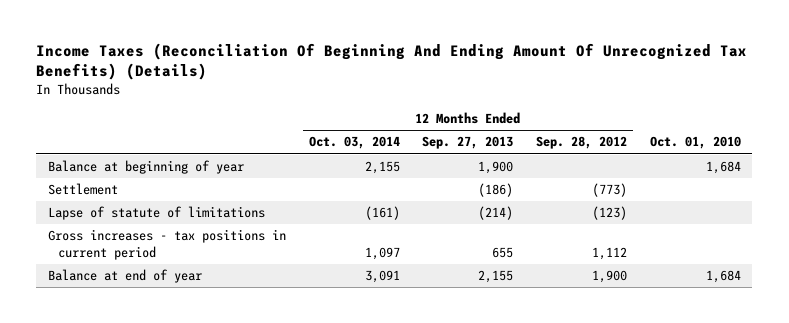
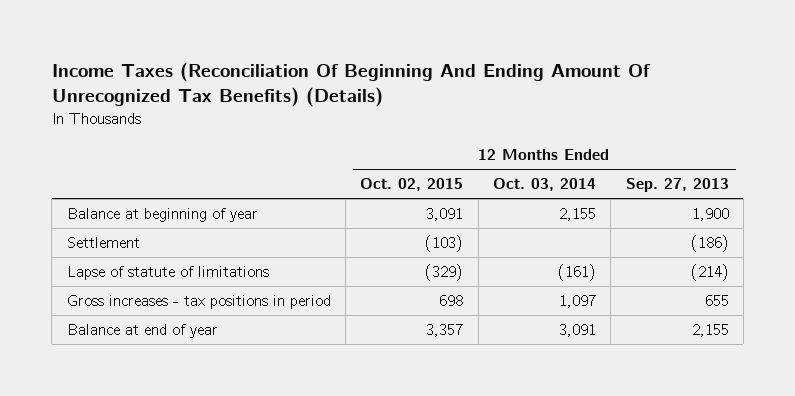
[536,136,628,150] Sep. 28, 2012 -> none
[650,136,742,150] Oct. 01, 2010 -> none
none -> [360,178,464,192] Oct. 02, 2015
[47,229,286,260] Gross increases - tax positions in current period -> [66,295,331,310] Gross increases - tax positions in period

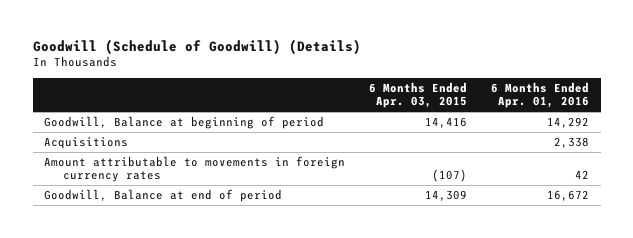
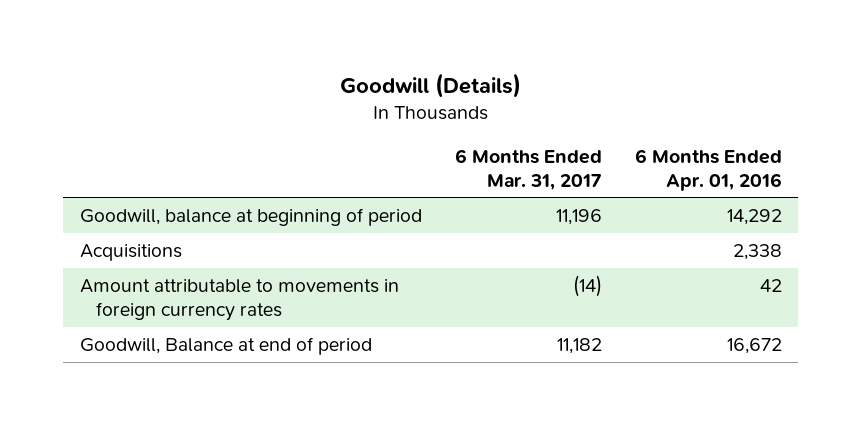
[32,38,361,55] Goodwill (Schedule of Goodwill) (Details) -> [339,73,521,99] Goodwill (Details)
[369,81,468,109] 6 Months Ended Apr. 03, 2015 -> none
none -> [454,148,602,190] 6 Months Ended Mar. 31, 2017
[44,115,325,129] Goodwill, Balance at beginning of period -> [79,207,422,226] Goodwill, balance at beginning of period

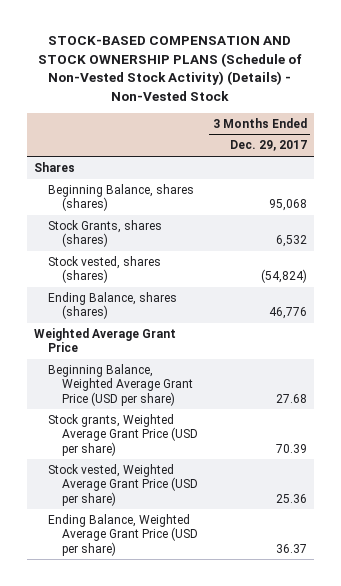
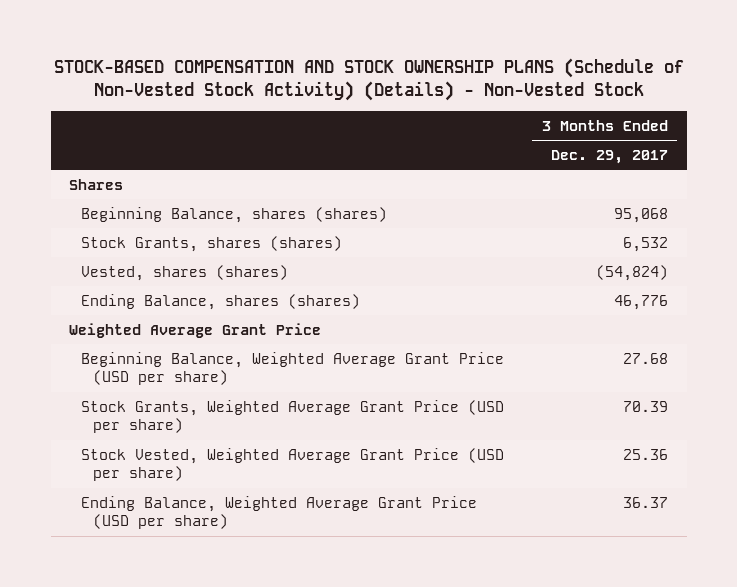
[47,256,161,284] Stock vested, shares (shares) -> [81,264,289,281] Vested, shares (shares)
[47,414,198,456] Stock grants, Weighted Average Grant Price (USD per share) -> [81,399,505,434] Stock Grants, Weighted Average Grant Price (USD per share)
[47,464,198,506] Stock vested, Weighted Average Grant Price (USD per share) -> [81,447,505,482] Stock Vested, Weighted Average Grant Price (USD per share)

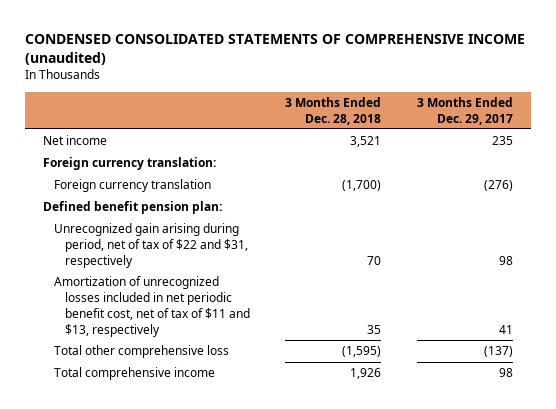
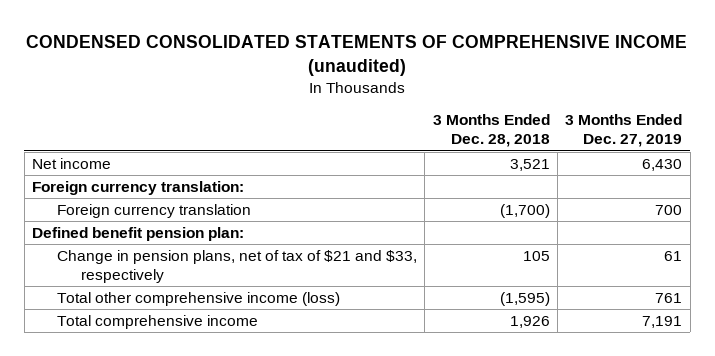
[416,96,513,125] 3 Months Ended Dec. 29, 2017 -> none
none -> [565,114,683,148] 3 Months Ended Dec. 27, 2019
[53,223,248,268] Unrecognized gain arising during period, net of tax of $22 and $31, respectively -> none
[53,276,250,337] Amortization of unrecognized losses included in net periodic benefit cost, net of tax of $11 and $13, respectively -> none
none -> [56,249,417,283] Change in pension plans, net of tax of $21 and $33, respectively
[53,345,229,359] Total other comprehensive loss -> [56,291,340,306] Total other comprehensive income (loss)

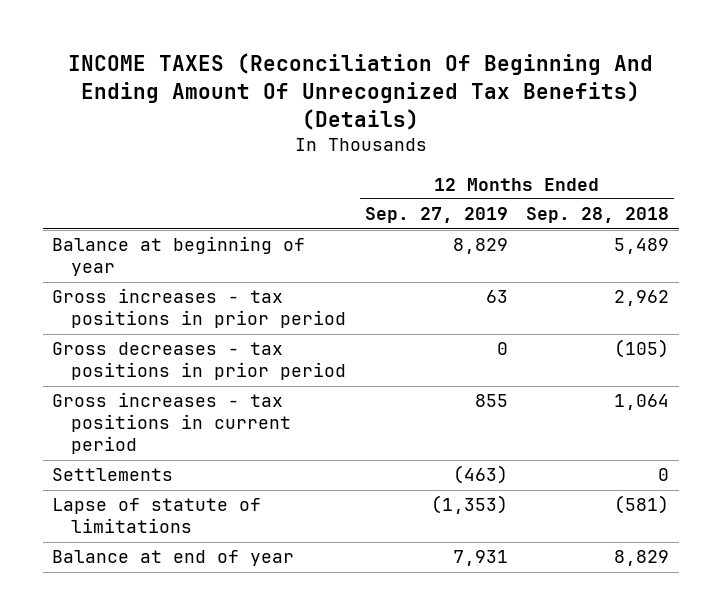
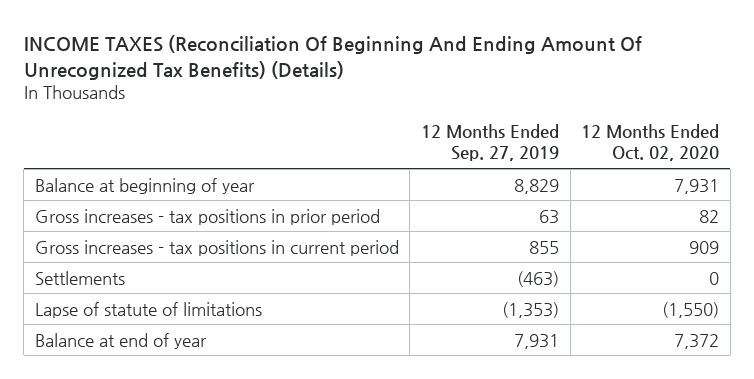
[526,207,670,224] Sep. 28, 2018 -> none
none -> [581,123,720,162] 12 Months Ended Oct. 02, 2020
[52,342,347,381] Gross decreases - tax positions in prior period -> none

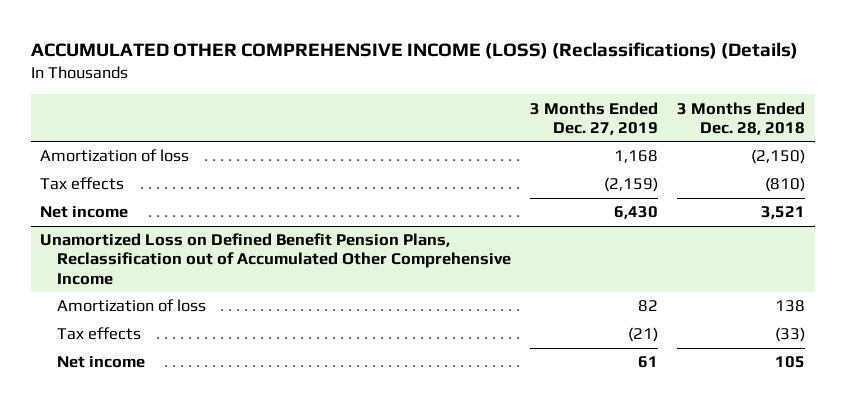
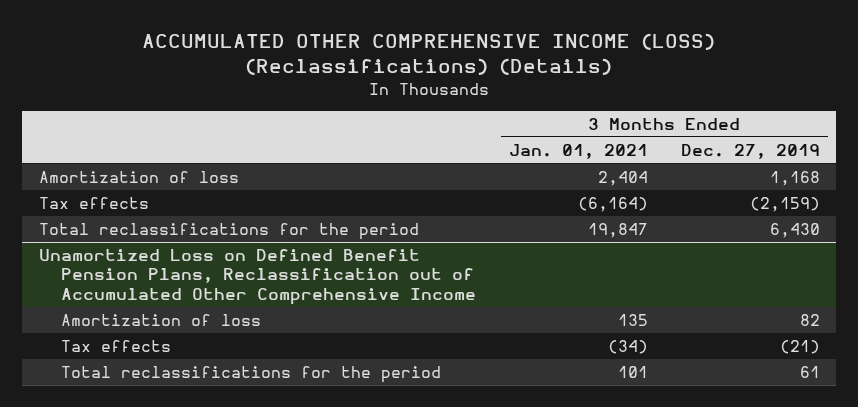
[677,101,806,135] 3 Months Ended Dec. 28, 2018 -> none
none -> [508,143,648,159] Jan. 01, 2021
[40,206,129,219] Net income -> [38,223,419,241] Total reclassifications for the period
[56,356,145,369] Net income -> [60,366,441,384] Total reclassifications for the period

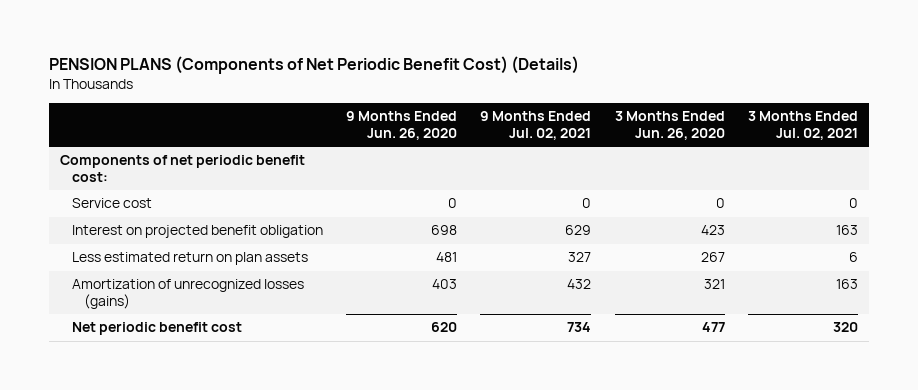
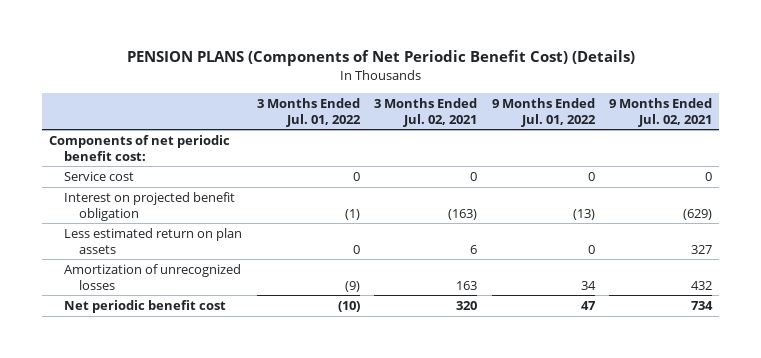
[346,111,458,140] 9 Months Ended Jun. 26, 2020 -> none
[614,111,725,140] 3 Months Ended Jun. 26, 2020 -> none
none -> [256,97,361,127] 3 Months Ended Jul. 01, 2022
none -> [491,97,596,127] 9 Months Ended Jul. 01, 2022
[565,225,592,236] 629 -> [683,208,713,220] (629)
[835,225,858,236] 163 -> [448,208,478,220] (163)
[72,279,305,309] Amortization of unrecognized losses (gains) -> [64,263,242,290] Amortization of unrecognized losses

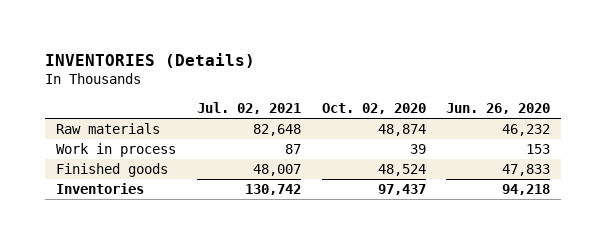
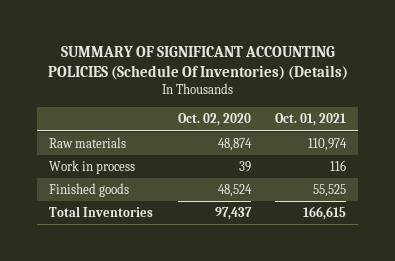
[45,53,256,69] INVENTORIES (Details) -> [47,45,348,80] SUMMARY OF SIGNIFICANT ACCOUNTING POLICIES (Schedule Of Inventories) (Details)
[196,101,301,114] Jul. 02, 2021 -> none
[446,102,551,114] Jun. 26, 2020 -> none
none -> [275,113,347,127] Oct. 01, 2021
[55,183,144,195] Inventories -> [49,206,154,218] Total Inventories

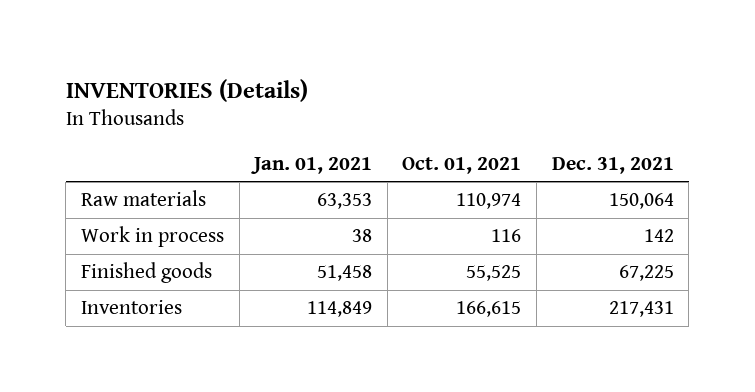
[47,45,348,80] SUMMARY OF SIGNIFICANT ACCOUNTING POLICIES (Schedule Of Inventories) (Details) -> [65,78,308,102] INVENTORIES (Details)
[177,113,251,127] Oct. 02, 2020 -> none
none -> [251,156,373,174] Jan. 01, 2021
none -> [551,156,674,174] Dec. 31, 2021
[49,206,154,218] Total Inventories -> [80,300,182,315] Inventories

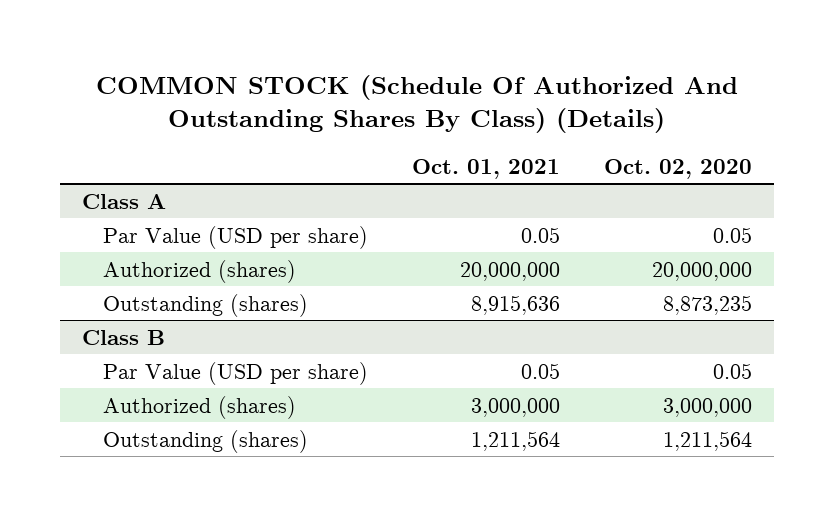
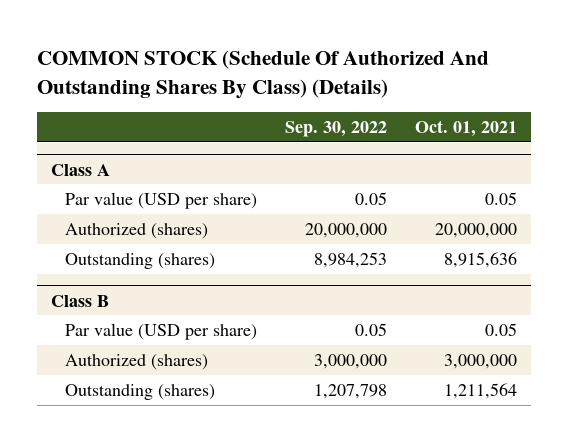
[604,158,753,179] Oct. 02, 2020 -> none
none -> [285,120,388,137] Sep. 30, 2022
[102,225,368,249] Par Value (USD per share) -> [64,191,257,209] Par value (USD per share)
[102,361,368,385] Par Value (USD per share) -> [64,322,257,340] Par value (USD per share)

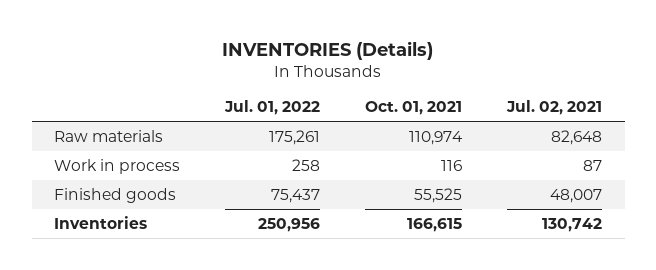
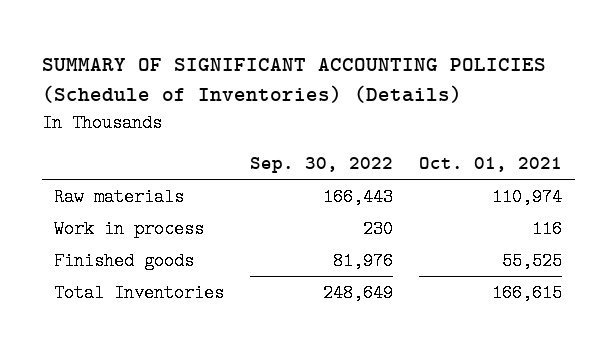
[222,40,434,60] INVENTORIES (Details) -> [41,58,546,104] SUMMARY OF SIGNIFICANT ACCOUNTING POLICIES (Schedule of Inventories) (Details)
[224,100,321,116] Jul. 01, 2022 -> none
[506,100,603,116] Jul. 02, 2021 -> none
none -> [250,156,394,173] Sep. 30, 2022
[54,215,148,229] Inventories -> [54,284,225,303] Total Inventories

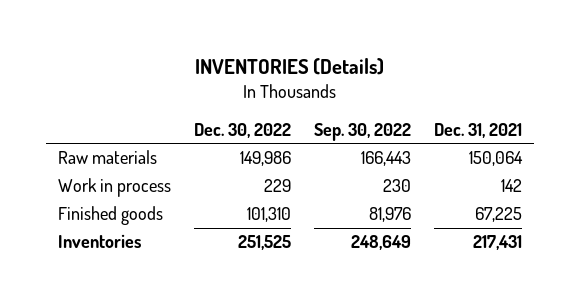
[41,58,546,104] SUMMARY OF SIGNIFICANT ACCOUNTING POLICIES (Schedule of Inventories) (Details) -> [194,57,384,75] INVENTORIES (Details)
[418,156,562,172] Oct. 01, 2021 -> none
none -> [193,123,291,139] Dec. 30, 2022
none -> [434,123,523,139] Dec. 31, 2021
[54,284,225,303] Total Inventories -> [57,234,141,249] Inventories

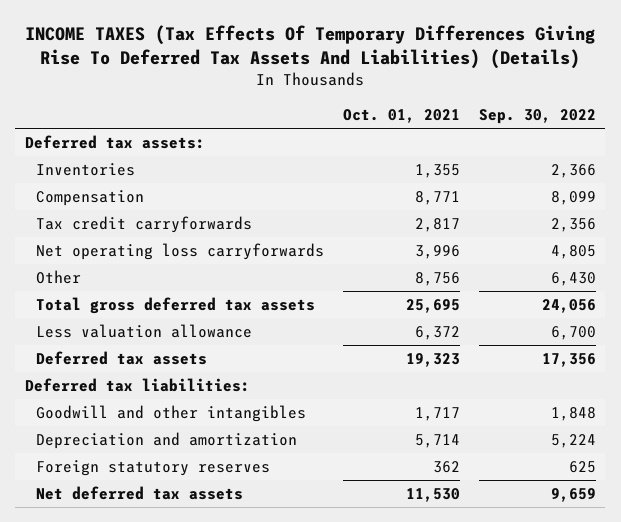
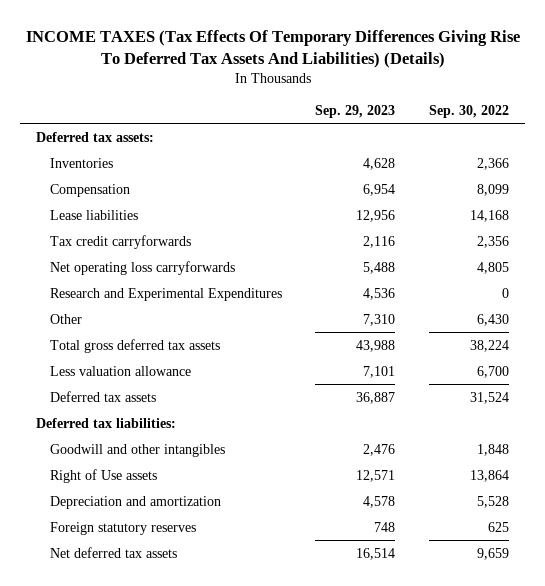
[343,108,461,123] Oct. 01, 2021 -> none
none -> [315,104,396,118] Sep. 29, 2023
none -> [49,209,138,220] Lease liabilities
none -> [49,287,282,301] Research and Experimental Expenditures
[541,299,596,314] 24,056 -> [469,339,509,352] 38,224
[541,353,596,368] 17,356 -> [469,391,509,404] 31,524
none -> [49,468,157,483] Right of Use assets
[550,434,596,449] 5,224 -> [476,495,509,508] 5,528

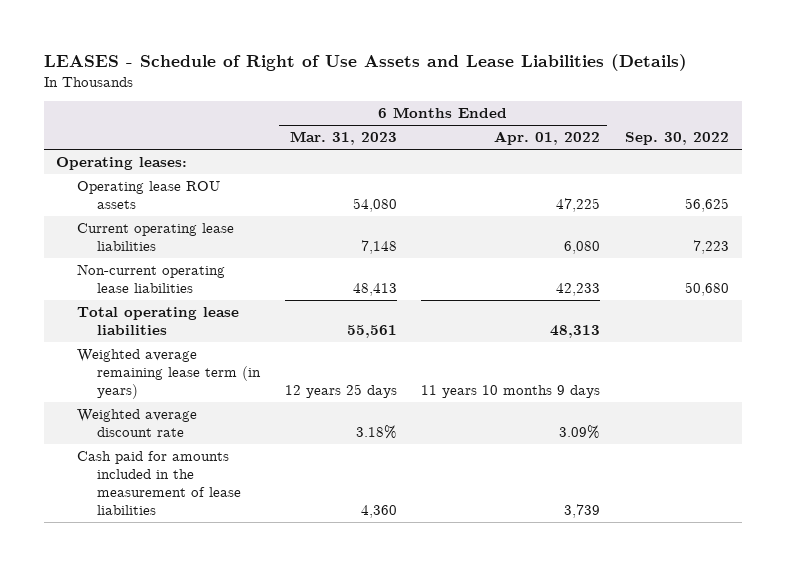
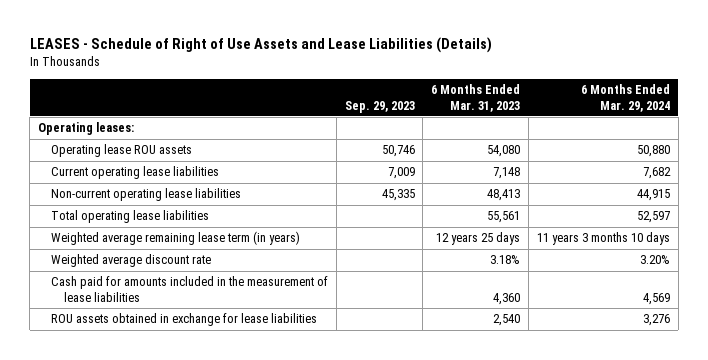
[494,131,601,146] Apr. 01, 2022 -> none
[625,132,730,146] Sep. 30, 2022 -> none
none -> [344,100,415,113] Sep. 29, 2023
none -> [580,84,670,112] 6 Months Ended Mar. 29, 2024
none -> [50,313,317,327] ROU assets obtained in exchange for lease liabilities

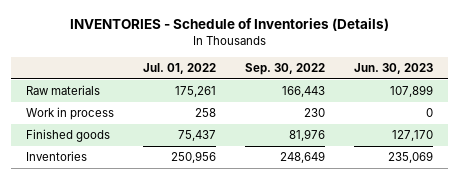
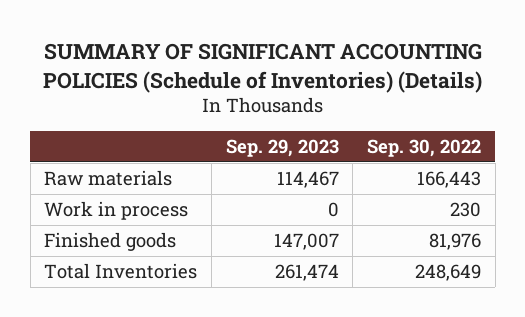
[69,18,389,32] INVENTORIES - Schedule of Inventories (Details) -> [42,42,482,93] SUMMARY OF SIGNIFICANT ACCOUNTING POLICIES (Schedule of Inventories) (Details)
[143,62,217,74] Jul. 01, 2022 -> none
[354,62,434,74] Jun. 30, 2023 -> none
none -> [225,139,339,158] Sep. 29, 2023
[25,151,87,162] Inventories -> [44,263,198,280] Total Inventories

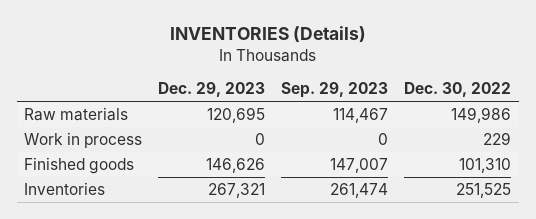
[42,42,482,93] SUMMARY OF SIGNIFICANT ACCOUNTING POLICIES (Schedule of Inventories) (Details) -> [169,26,366,43] INVENTORIES (Details)
[366,139,481,158] Sep. 30, 2022 -> none
none -> [158,82,266,98] Dec. 29, 2023
none -> [404,82,512,98] Dec. 30, 2022
[44,263,198,280] Total Inventories -> [24,181,106,195] Inventories

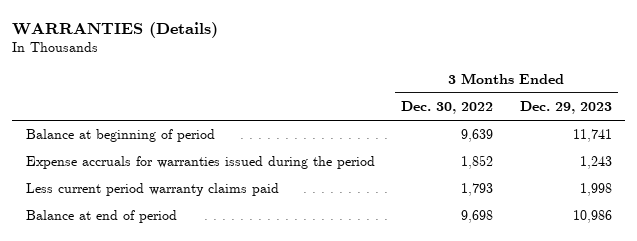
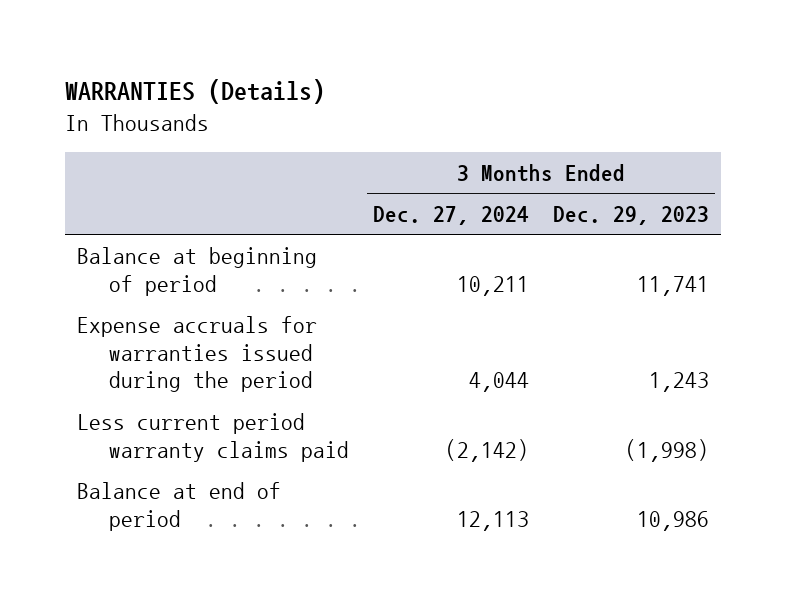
[401,101,494,115] Dec. 30, 2022 -> none
none -> [372,205,529,225] Dec. 27, 2024
[579,183,612,197] 1,998 -> [625,438,710,462] (1,998)

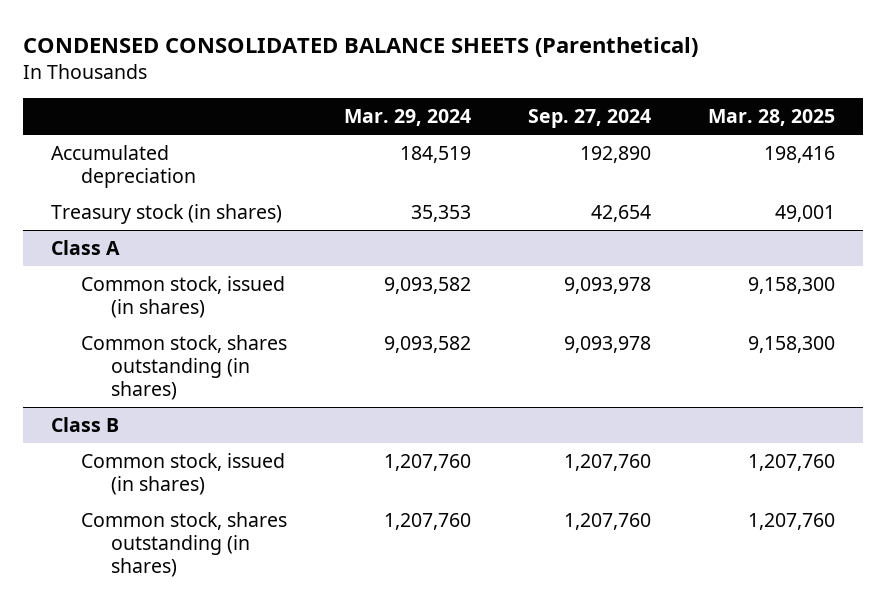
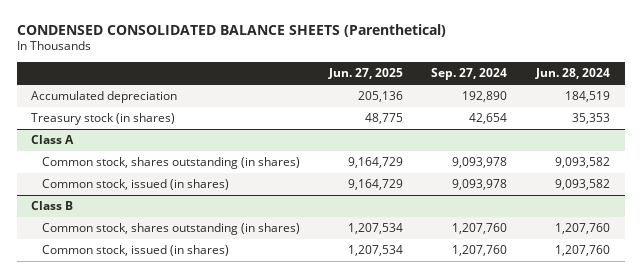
[343,109,471,127] Mar. 29, 2024 -> none
[707,109,835,127] Mar. 28, 2025 -> none
none -> [327,68,403,80] Jun. 27, 2025
none -> [535,68,611,80] Jun. 28, 2024
[80,275,285,319] Common stock, issued (in shares) -> [41,179,229,191] Common stock, issued (in shares)
[80,452,285,496] Common stock, issued (in shares) -> [41,245,229,257] Common stock, issued (in shares)

